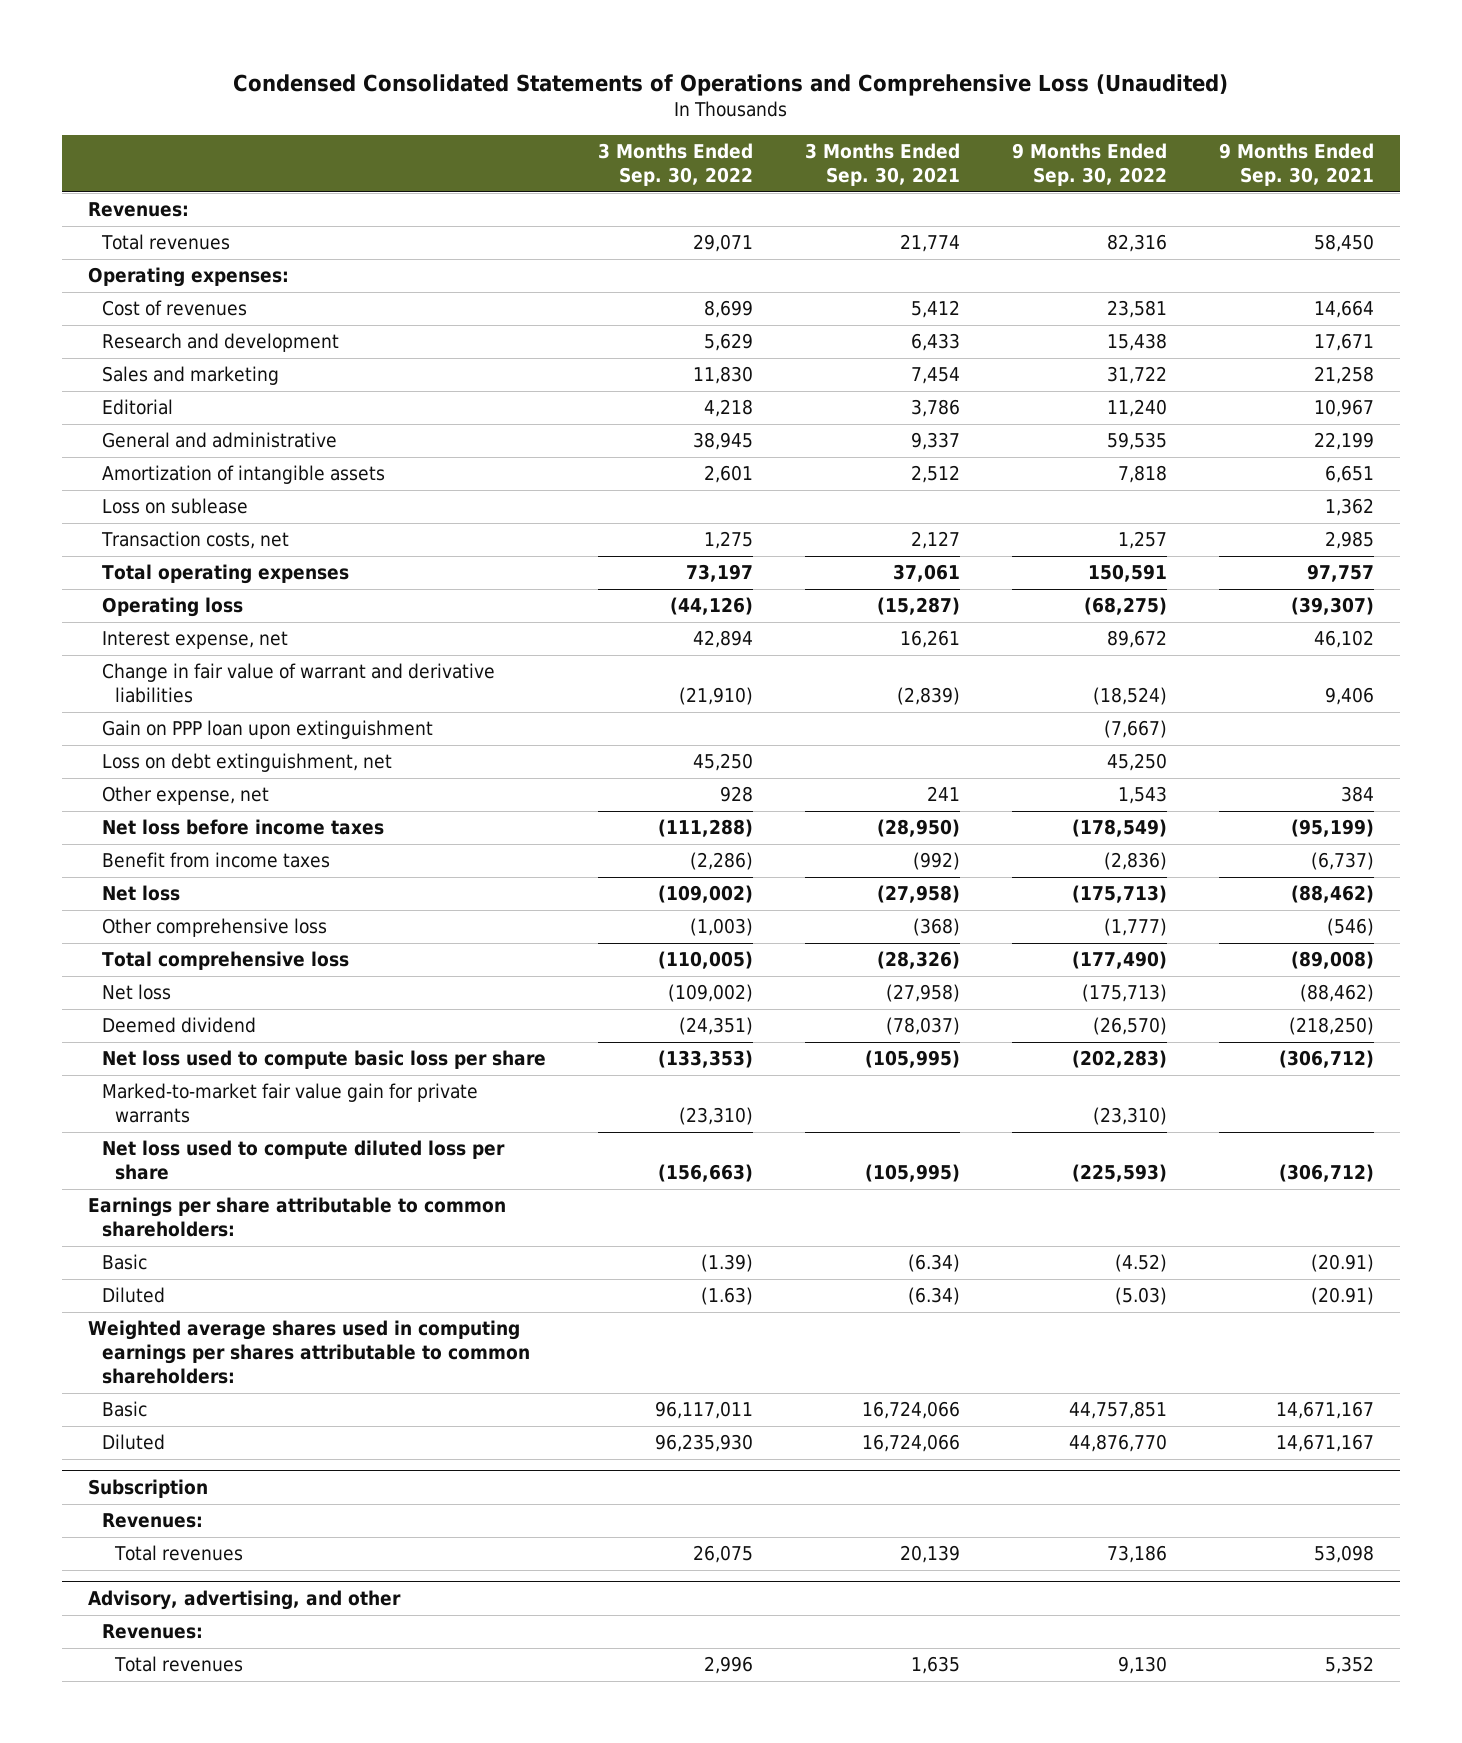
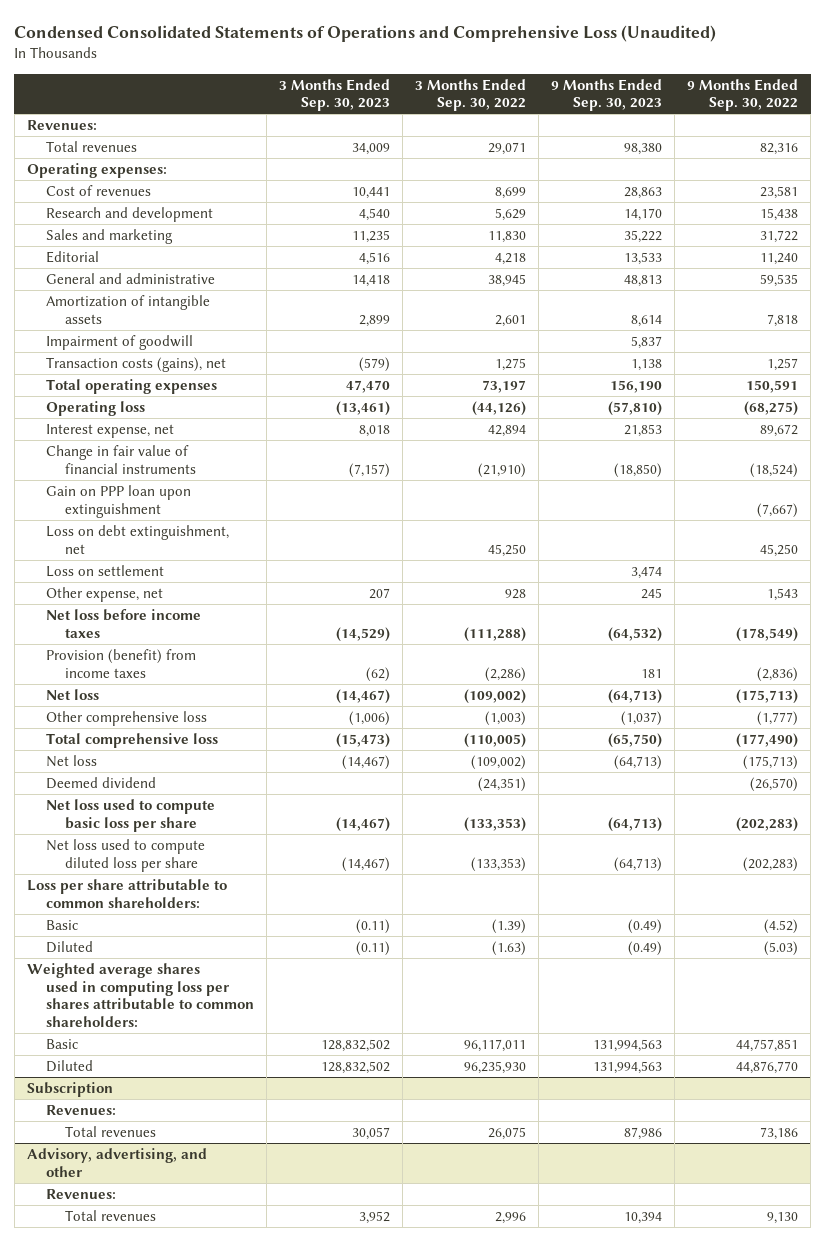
[805,143,961,187] 3 Months Ended Sep. 30, 2021 -> none
[1219,143,1375,187] 9 Months Ended Sep. 30, 2021 -> none
none -> [278,78,390,112] 3 Months Ended Sep. 30, 2023
none -> [551,78,663,112] 9 Months Ended Sep. 30, 2023
[101,498,248,515] Loss on sublease -> none
none -> [45,335,193,351] Impairment of goodwill
[100,531,289,550] Transaction costs, net -> [45,357,226,373] Transaction costs (gains), net
[101,663,495,704] Change in fair value of warrant and derivative liabilities -> [45,445,196,474] Change in fair value of financial instruments
none -> [45,565,164,578] Loss on settlement
[101,852,330,869] Benefit from income taxes -> [45,649,196,678] Provision (benefit) from income taxes
[101,1083,478,1124] Marked-to-market fair value gain for private warrants -> none
[657,1164,753,1183] (156,663) -> [471,856,527,872] (133,353)
[1072,1164,1168,1183] (225,593) -> [743,856,799,872] (202,283)
[88,1197,507,1238] Earnings per share attributable to common shareholders: -> [26,879,227,908] Loss per share attributable to common shareholders:
[88,1320,530,1385] Weighted average shares used in computing earnings per shares attributable to common shareholders: -> [26,963,254,1027] Weighted average shares used in computing loss per shares attributable to common shareholders:

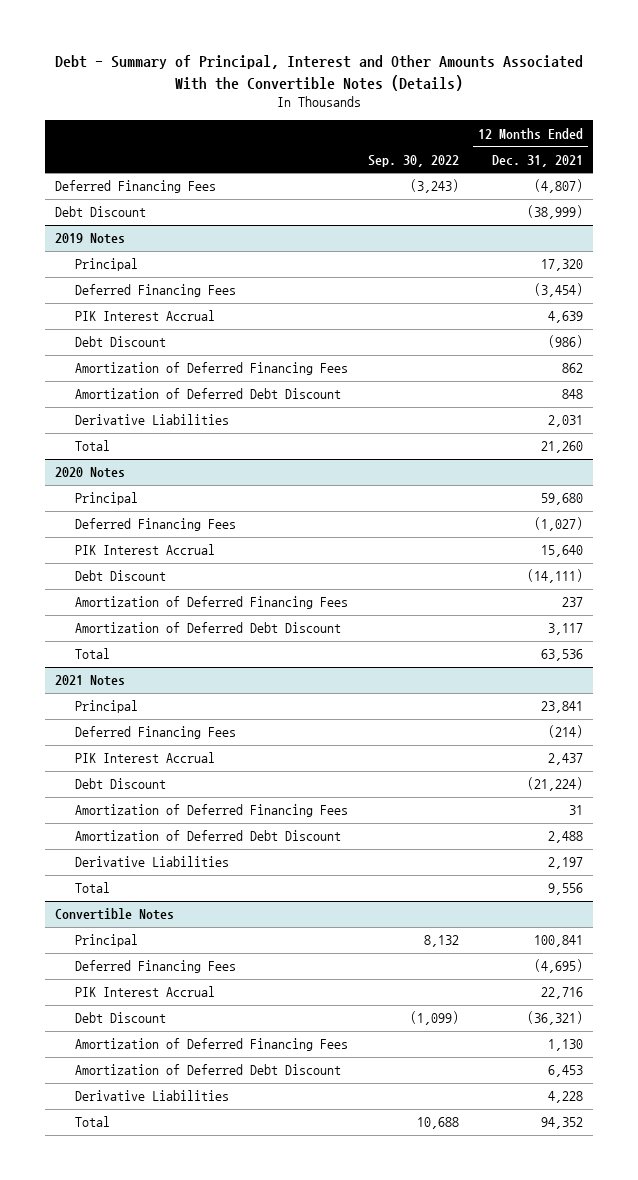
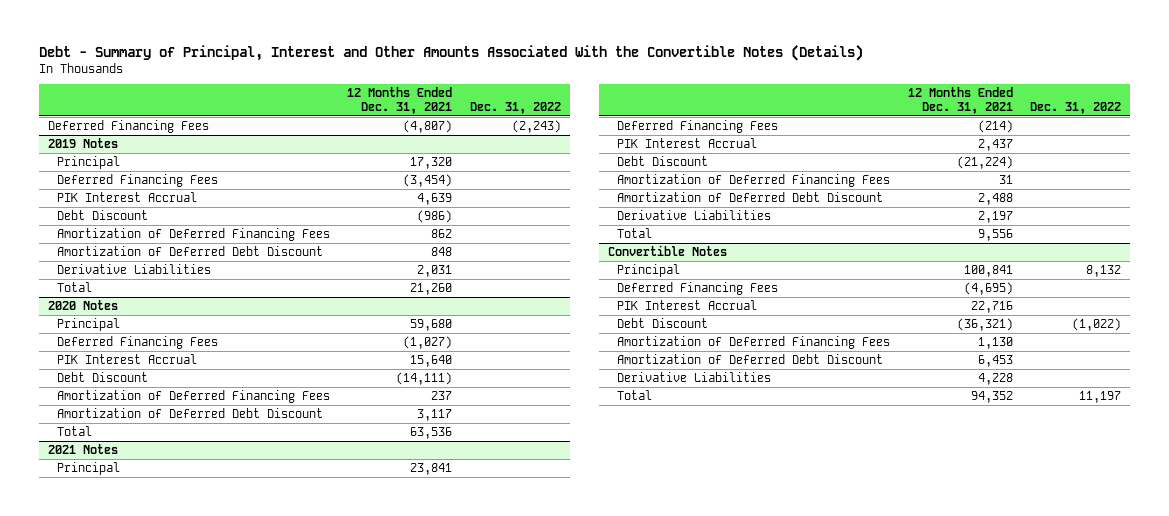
[367,154,459,167] Sep. 30, 2022 -> none
none -> [469,101,561,114] Dec. 31, 2022
[54,206,146,218] Debt Discount -> none

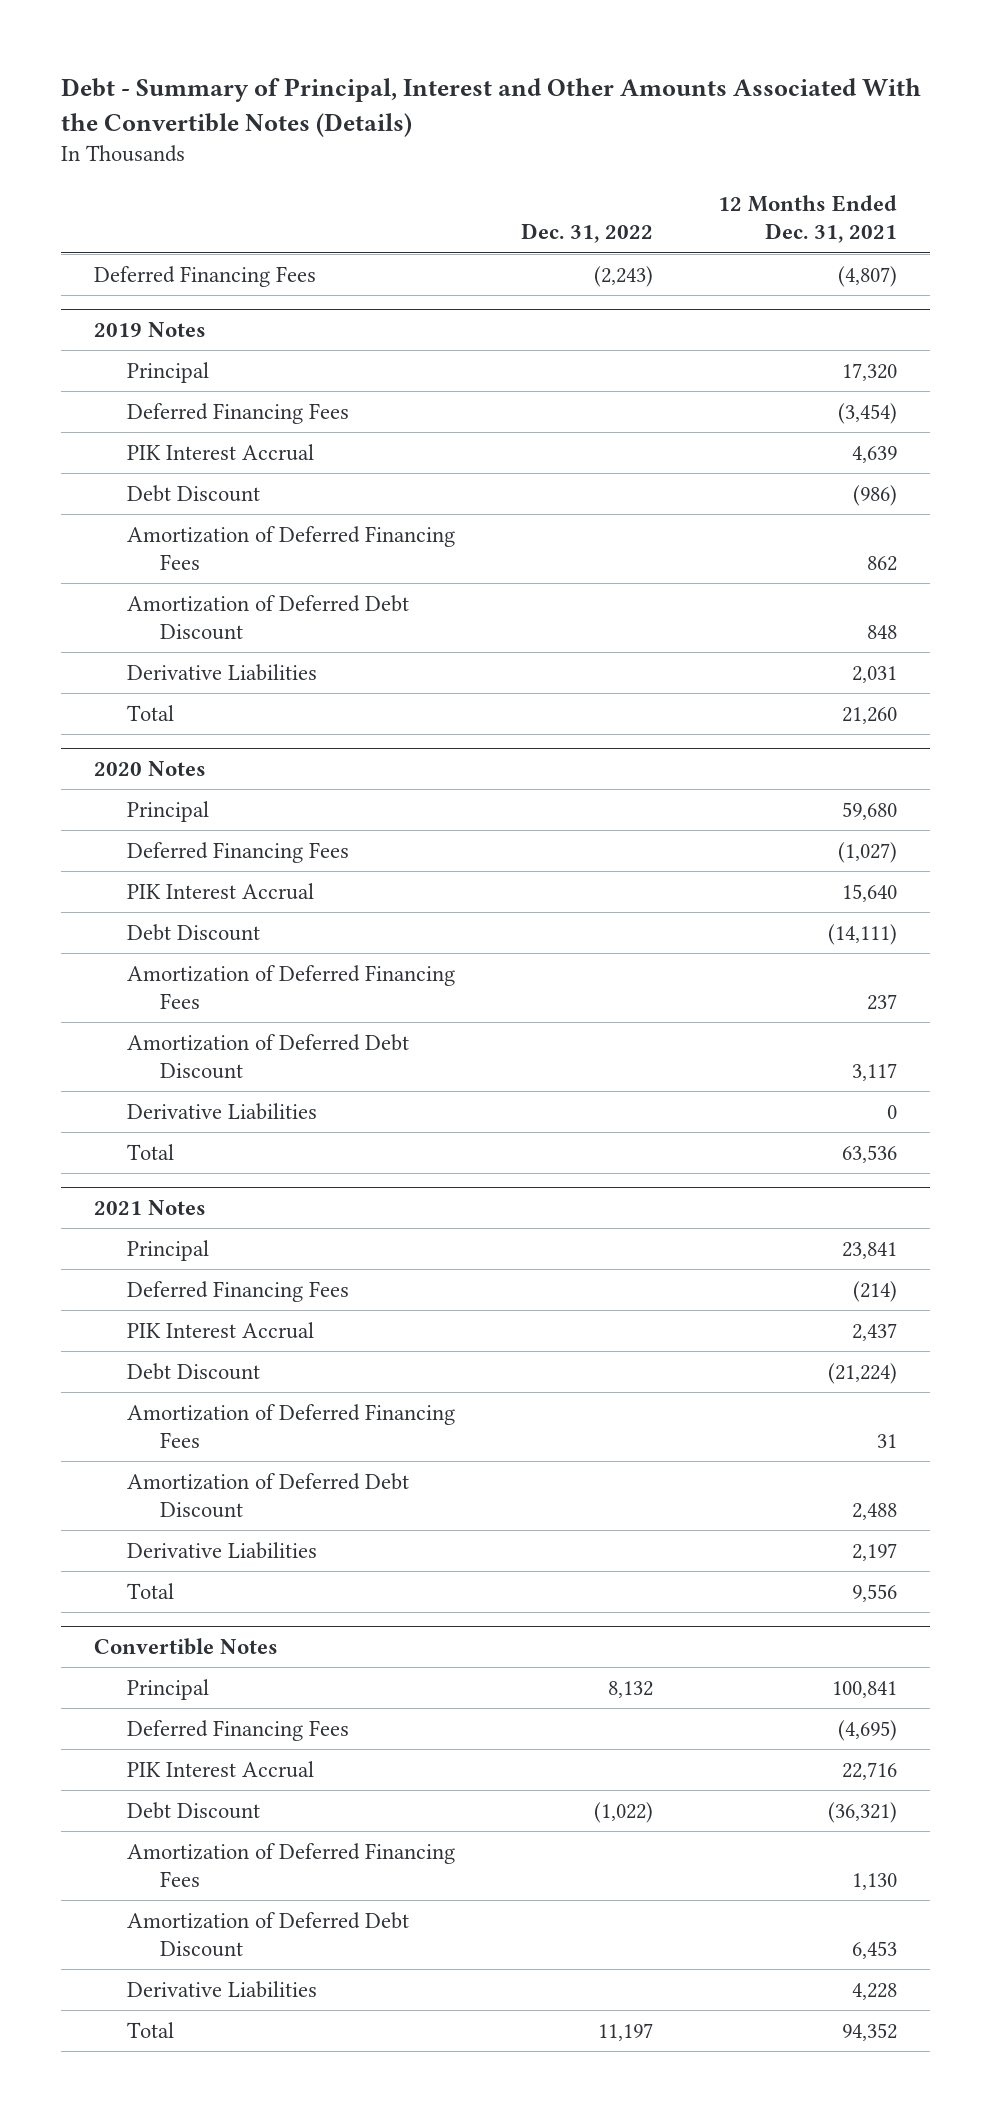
none -> [126,1102,317,1120] Derivative Liabilities

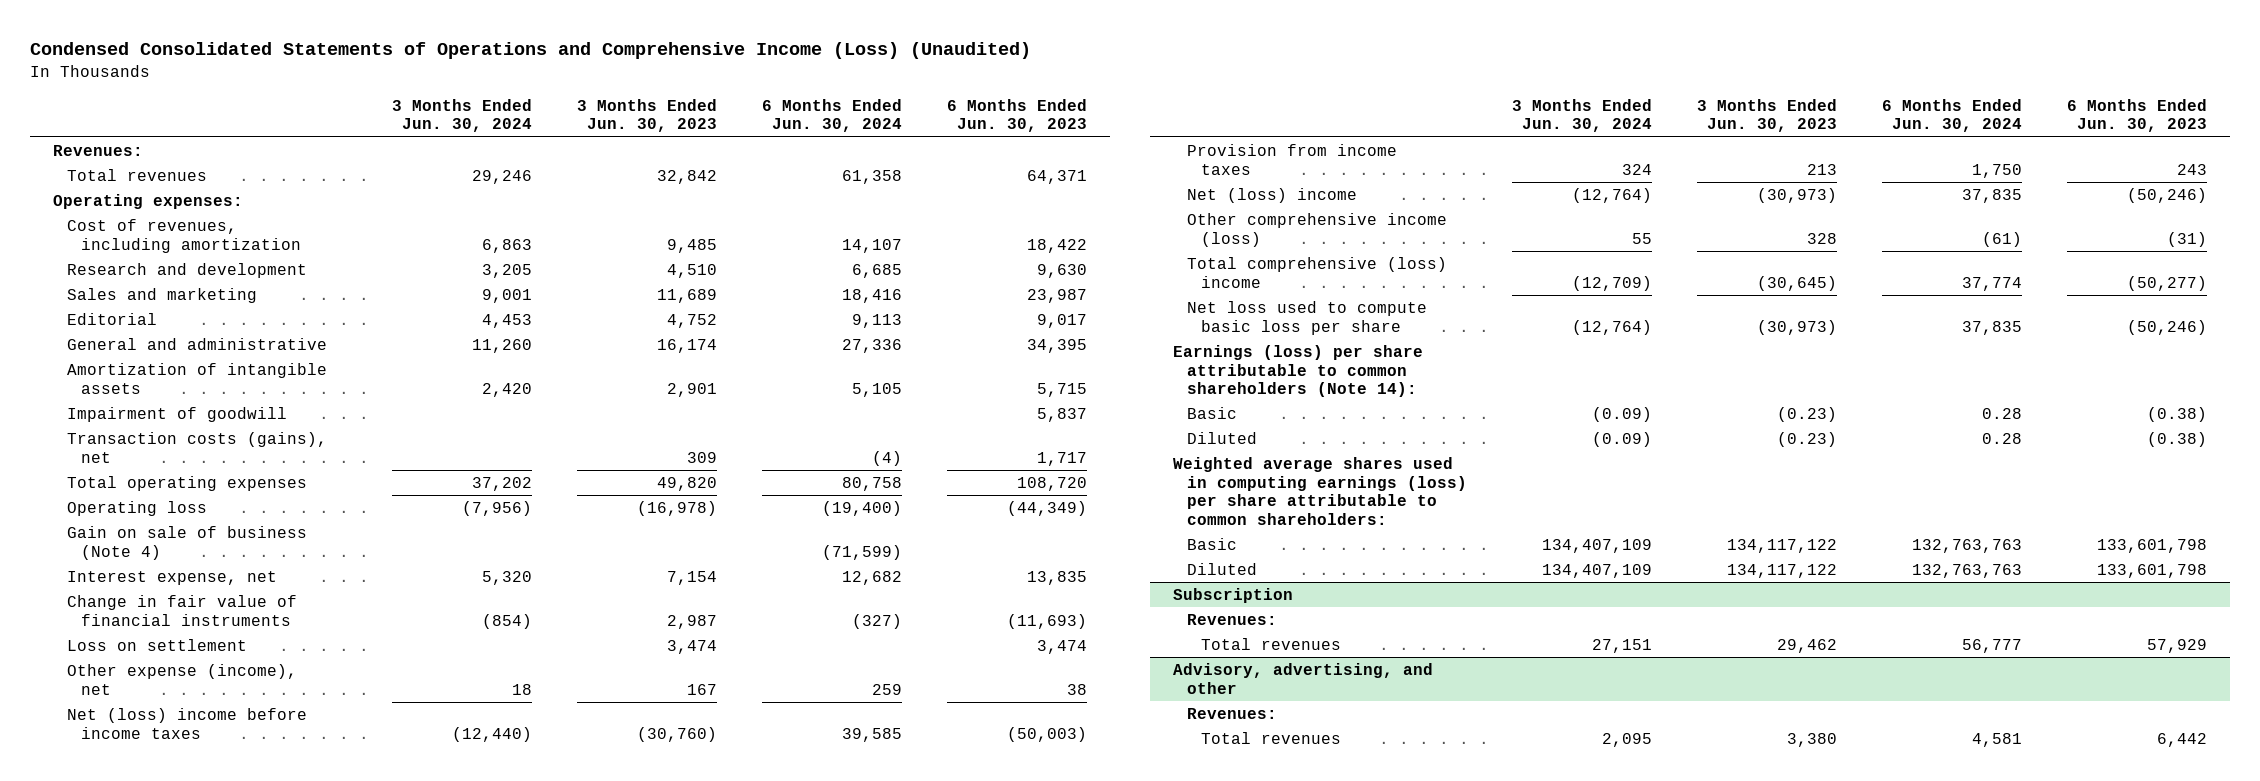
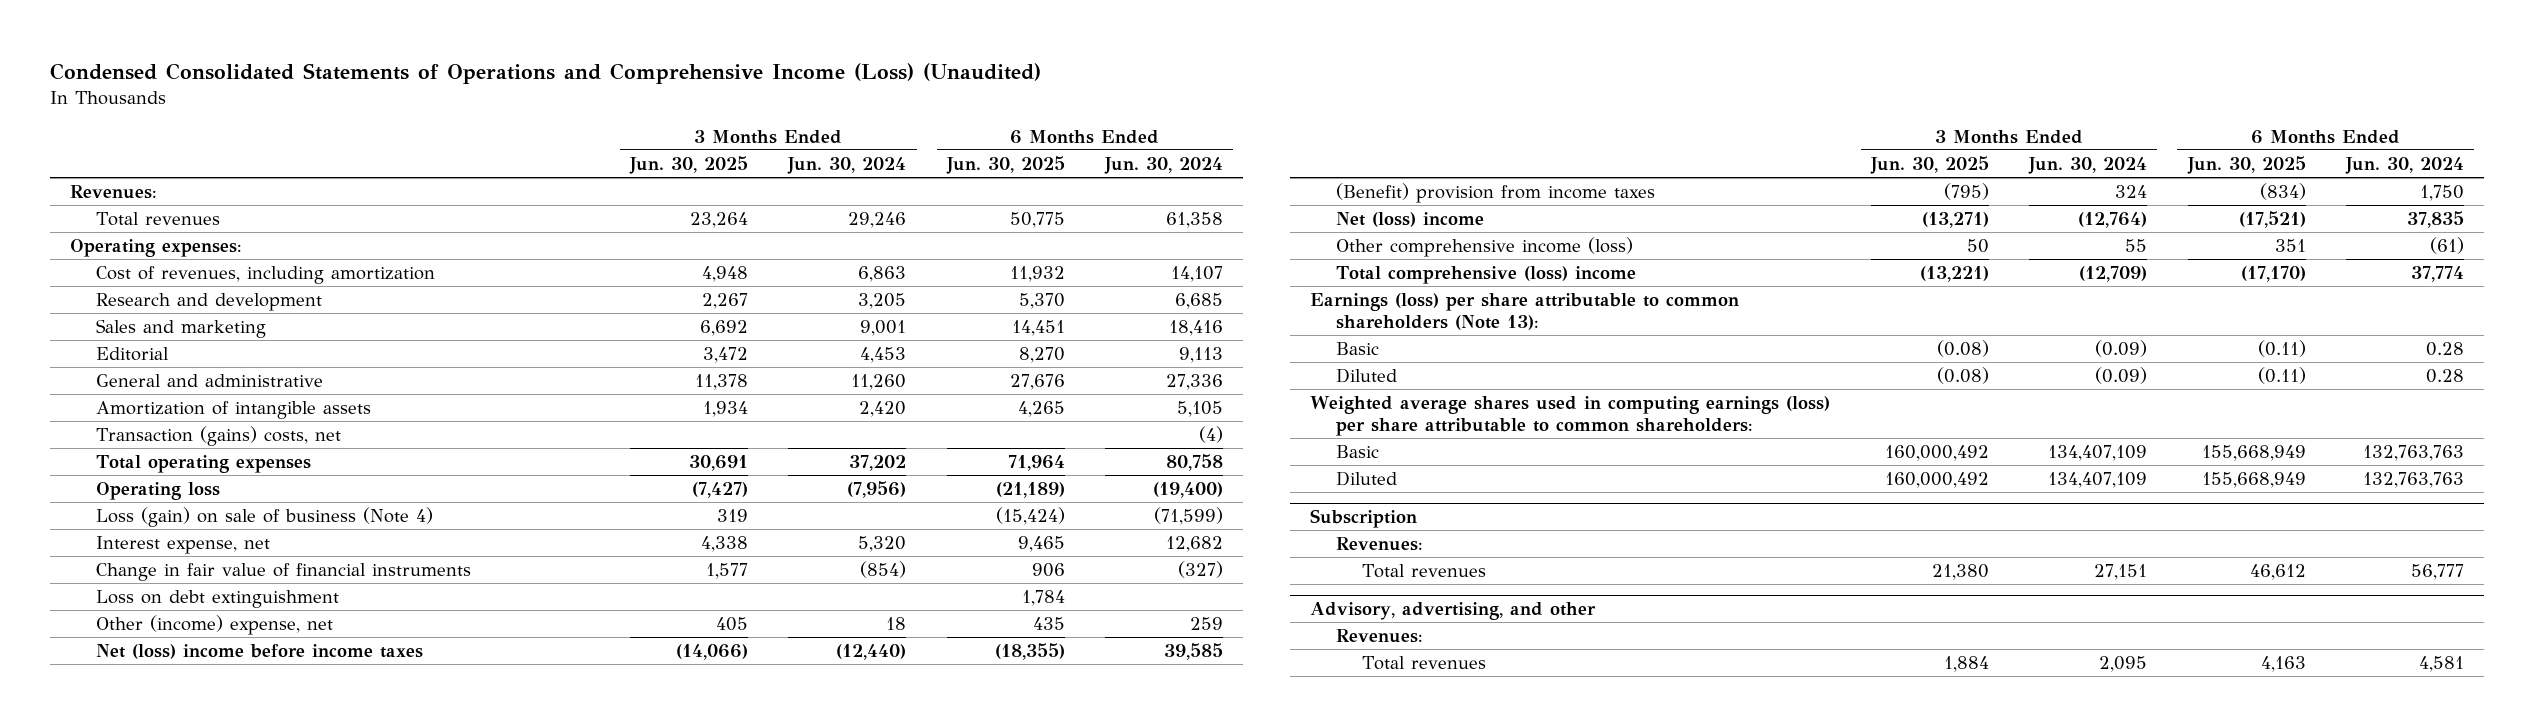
[577,98,718,133] 3 Months Ended Jun. 30, 2023 -> none
[947,98,1088,133] 6 Months Ended Jun. 30, 2023 -> none
none -> [629,155,749,174] Jun. 30, 2025
none -> [945,155,1065,174] Jun. 30, 2025
[66,406,287,422] Impairment of goodwill -> none
[66,431,327,463] Transaction costs (gains), net -> [95,426,341,447] Transaction (gains) costs, net
[66,525,307,560] Gain on sale of business (Note 4) -> [95,507,433,528] Loss (gain) on sale of business (Note 4)
[66,638,247,651] Loss on settlement -> none
none -> [95,590,339,609] Loss on debt extinguishment
[66,663,297,695] Other expense (income), net -> [95,615,333,636] Other (income) expense, net
[1186,143,1397,175] Provision from income taxes -> [1336,183,1656,204] (Benefit) provision from income taxes
[1186,300,1427,335] Net loss used to compute basic loss per share -> none
[1172,344,1423,398] Earnings (loss) per share attributable to common shareholders (Note 14): -> [1310,293,1740,331] Earnings (loss) per share attributable to common shareholders (Note 13):

